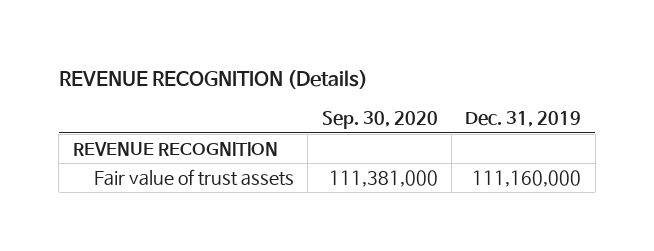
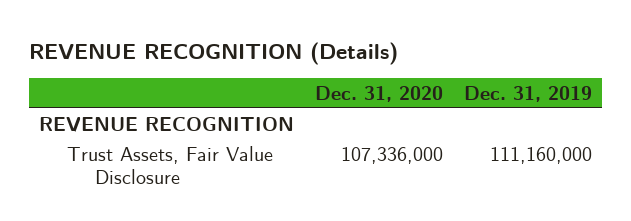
[321,111,438,130] Sep. 30, 2020 -> none
none -> [314,85,443,102] Dec. 31, 2020
[93,169,294,187] Fair value of trust assets -> [67,145,274,185] Trust Assets, Fair Value Disclosure

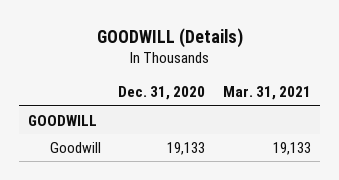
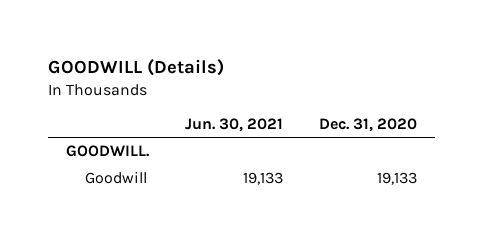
[223,86,312,101] Mar. 31, 2021 -> none
none -> [185,118,284,133] Jun. 30, 2021
[27,114,97,126] GOODWILL -> [66,145,151,158] GOODWILL.

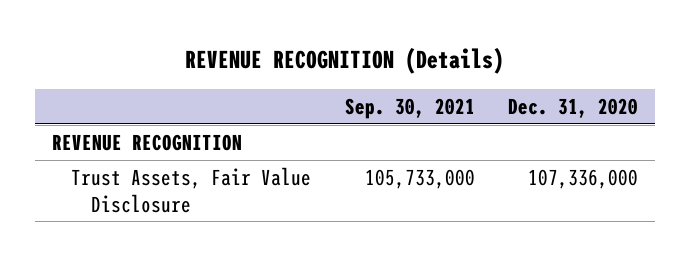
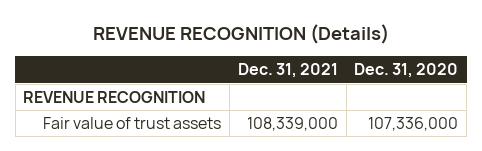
[344,97,475,119] Sep. 30, 2021 -> none
none -> [237,63,338,79] Dec. 31, 2021
[71,166,312,213] Trust Assets, Fair Value Disclosure -> [43,116,222,129] Fair value of trust assets

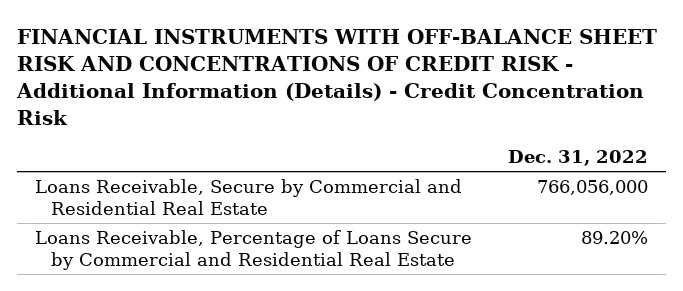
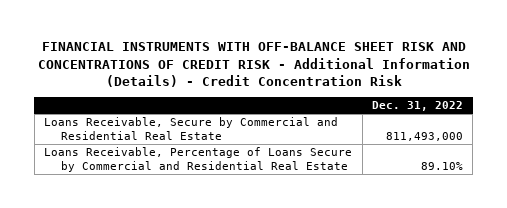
[536,179,648,195] 766,056,000 -> [385,132,463,142] 811,493,000
[580,230,648,244] 89.20% -> [420,162,463,171] 89.10%

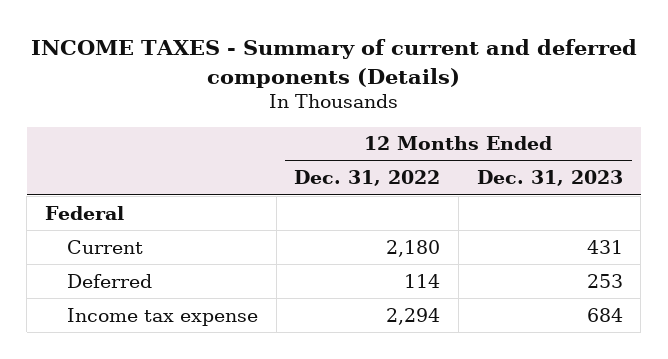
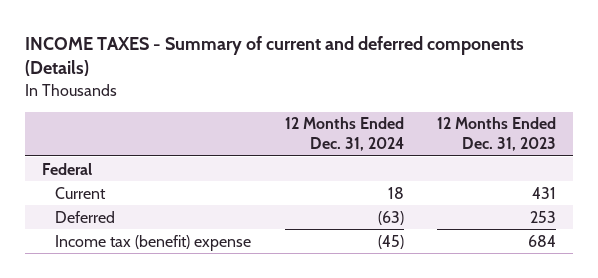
[294,170,441,187] Dec. 31, 2022 -> none
none -> [284,117,404,152] 12 Months Ended Dec. 31, 2024
[67,307,259,326] Income tax expense -> [55,234,252,251] Income tax (benefit) expense

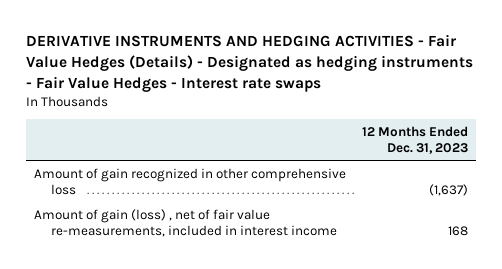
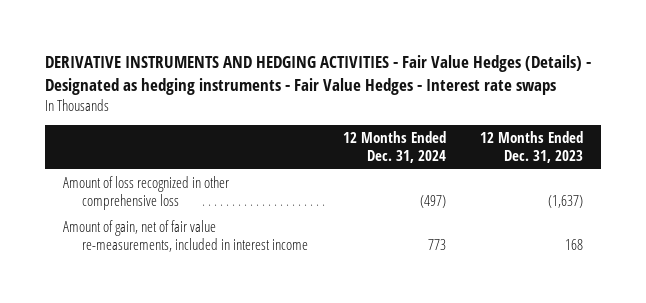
none -> [342,131,446,164] 12 Months Ended Dec. 31, 2024
[33,167,346,195] Amount of gain recognized in other comprehensive loss -> [62,176,229,210] Amount of loss recognized in other comprehensive loss
[33,208,337,237] Amount of gain (loss) , net of fair value re-measurements, included in interest income -> [62,220,308,252] Amount of gain, net of fair value re-measurements, included in interest income

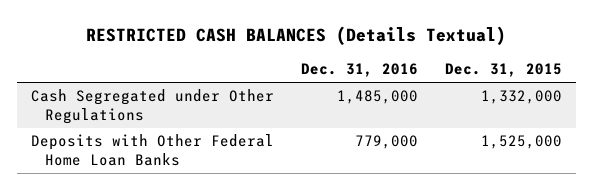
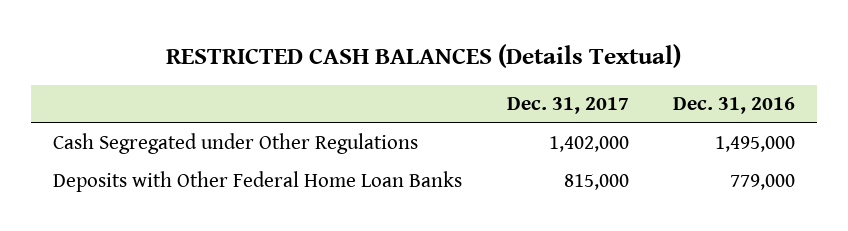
[445,63,563,78] Dec. 31, 2015 -> none
none -> [506,97,629,115] Dec. 31, 2017
[336,90,418,105] 1,485,000 -> [715,136,796,153] 1,495,000

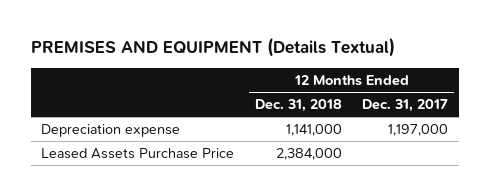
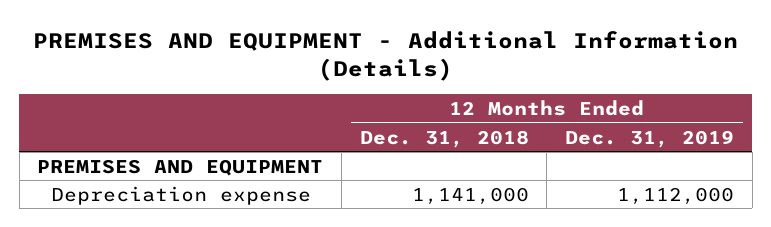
[30,37,395,58] PREMISES AND EQUIPMENT (Details Textual) -> [32,30,738,82] PREMISES AND EQUIPMENT - Additional Information (Details)
[362,99,449,113] Dec. 31, 2017 -> none
none -> [564,129,734,148] Dec. 31, 2019
none -> [37,158,324,176] PREMISES AND EQUIPMENT
[40,148,234,160] Leased Assets Purchase Price -> none

